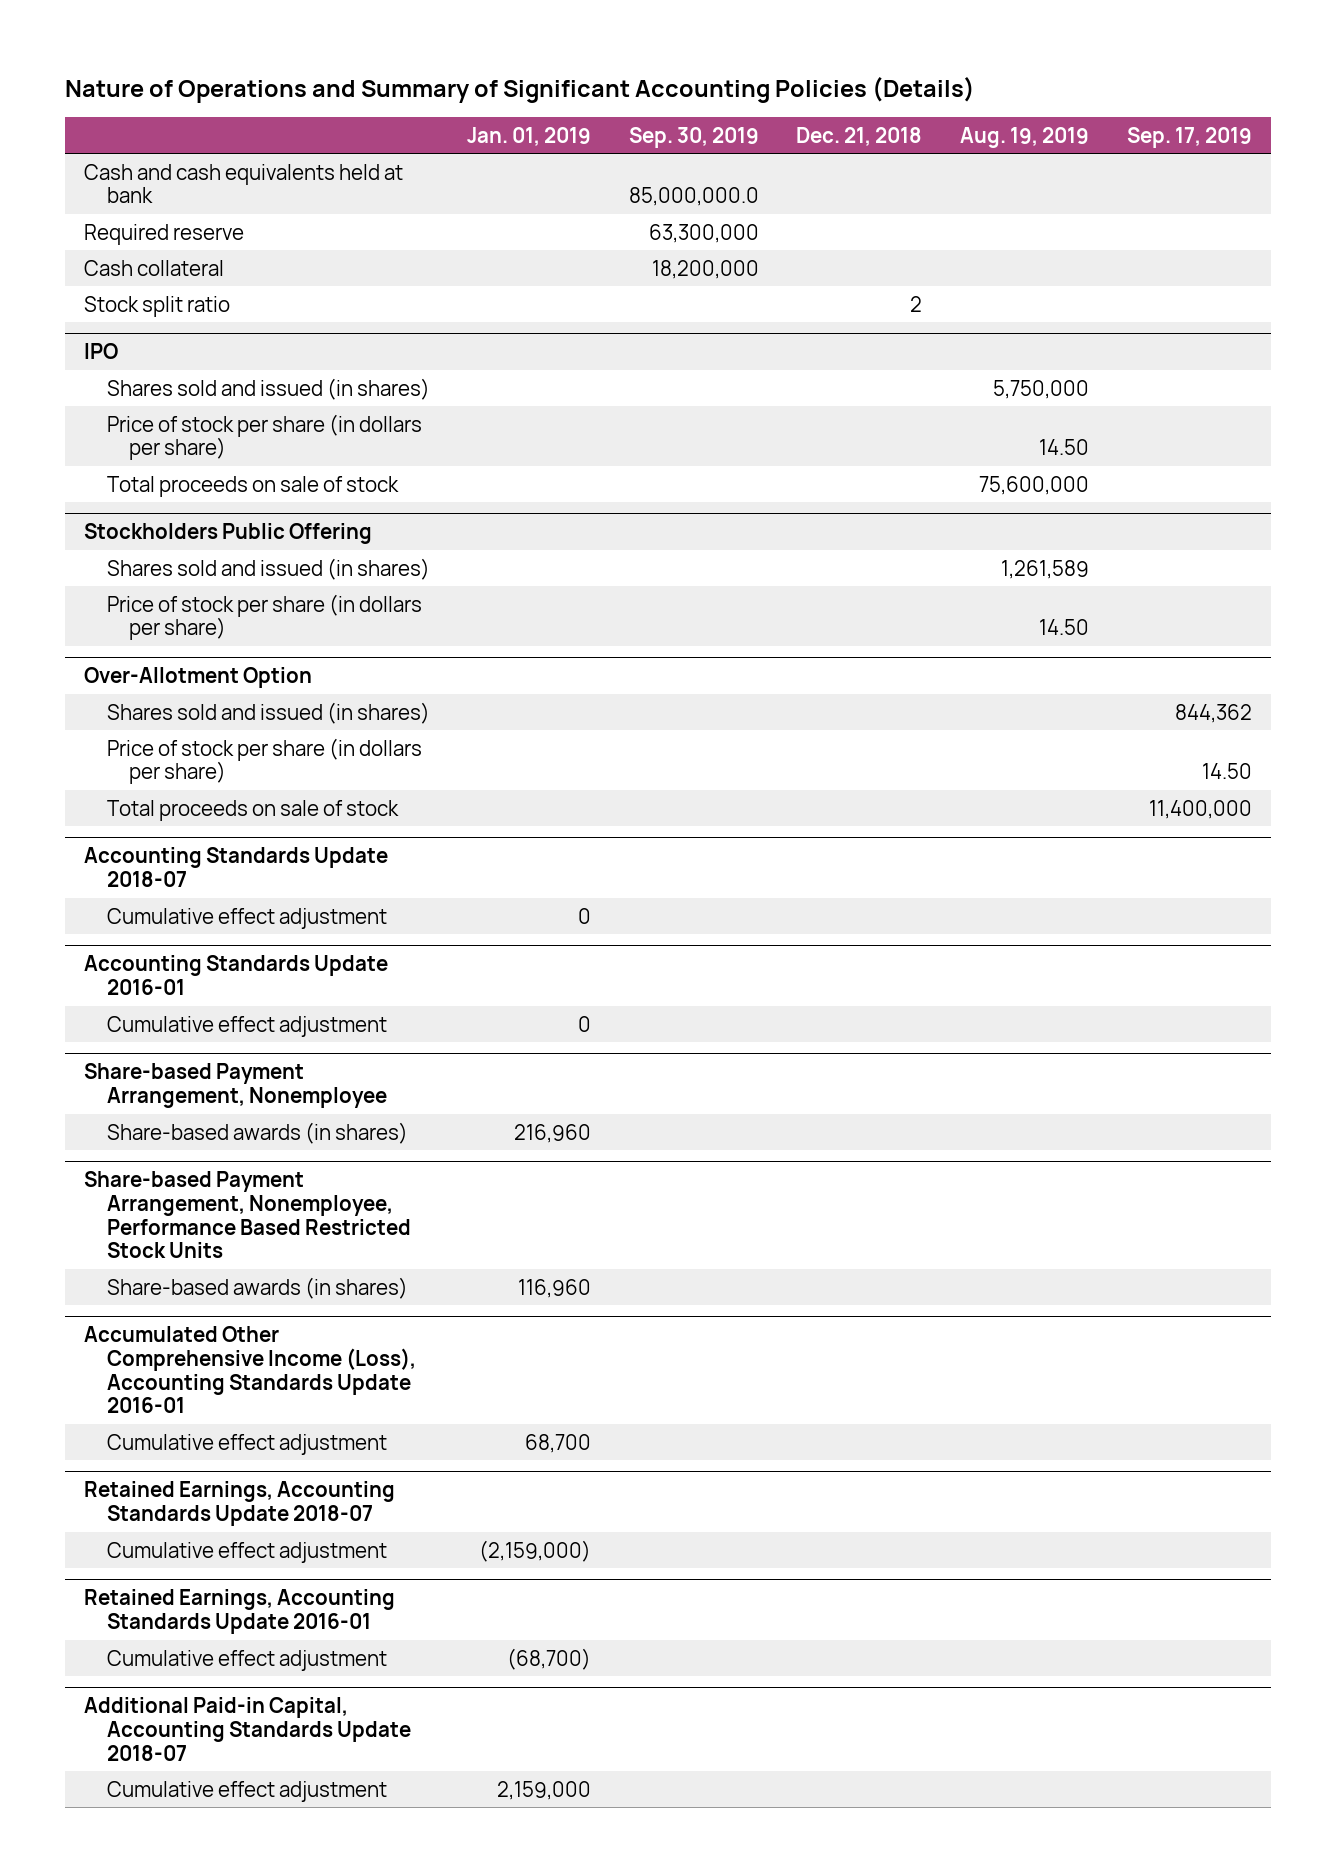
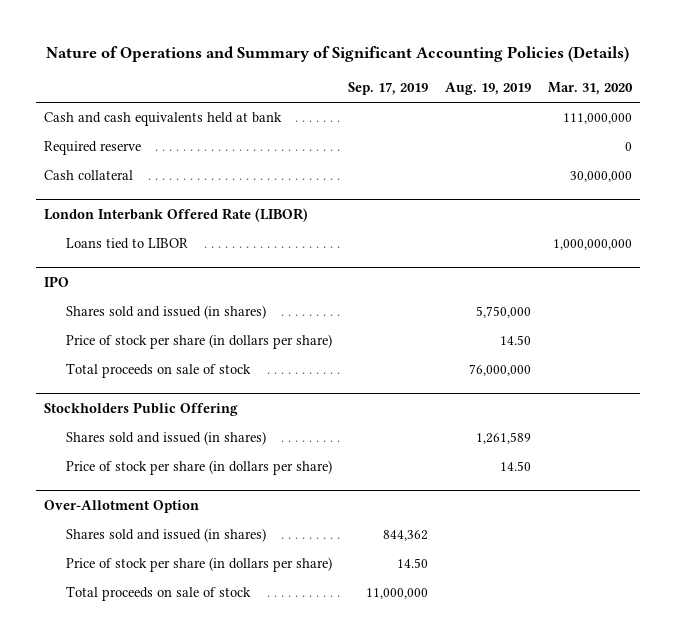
[467,126,592,146] Jan. 01, 2019 -> none
[628,126,759,148] Sep. 30, 2019 -> none
[796,126,923,146] Dec. 21, 2018 -> none
none -> [547,82,633,96] Mar. 31, 2020
[84,295,231,317] Stock split ratio -> none
none -> [44,207,309,222] London Interbank Offered Rate (LIBOR)
none -> [65,238,188,250] Loans tied to LIBOR
[979,475,1090,495] 75,600,000 -> [469,364,532,377] 76,000,000
[84,847,389,887] Accounting Standards Update 2018-07 -> none
[106,907,387,929] Cumulative effect adjustment -> none
[84,955,389,995] Accounting Standards Update 2016-01 -> none
[106,1015,387,1037] Cumulative effect adjustment -> none
[84,1063,387,1108] Share-based Payment Arrangement, Nonemployee -> none
[106,1121,408,1144] Share-based awards (in shares) -> none
[84,1171,411,1259] Share-based Payment Arrangement, Nonemployee, Performance Based Restricted Stock Units -> none
[106,1276,408,1299] Share-based awards (in shares) -> none
[84,1326,416,1414] Accumulated Other Comprehensive Income (Loss), Accounting Standards Update 2016-01 -> none
[106,1433,387,1455] Cumulative effect adjustment -> none
[84,1481,396,1526] Retained Earnings, Accounting Standards Update 2018-07 -> none
[106,1541,387,1563] Cumulative effect adjustment -> none
[84,1589,396,1634] Retained Earnings, Accounting Standards Update 2016-01 -> none
[106,1649,387,1671] Cumulative effect adjustment -> none
[84,1697,411,1761] Additional Paid-in Capital, Accounting Standards Update 2018-07 -> none
[106,1780,387,1802] Cumulative effect adjustment -> none
[1148,799,1252,819] 11,400,000 -> [366,588,429,600] 11,000,000

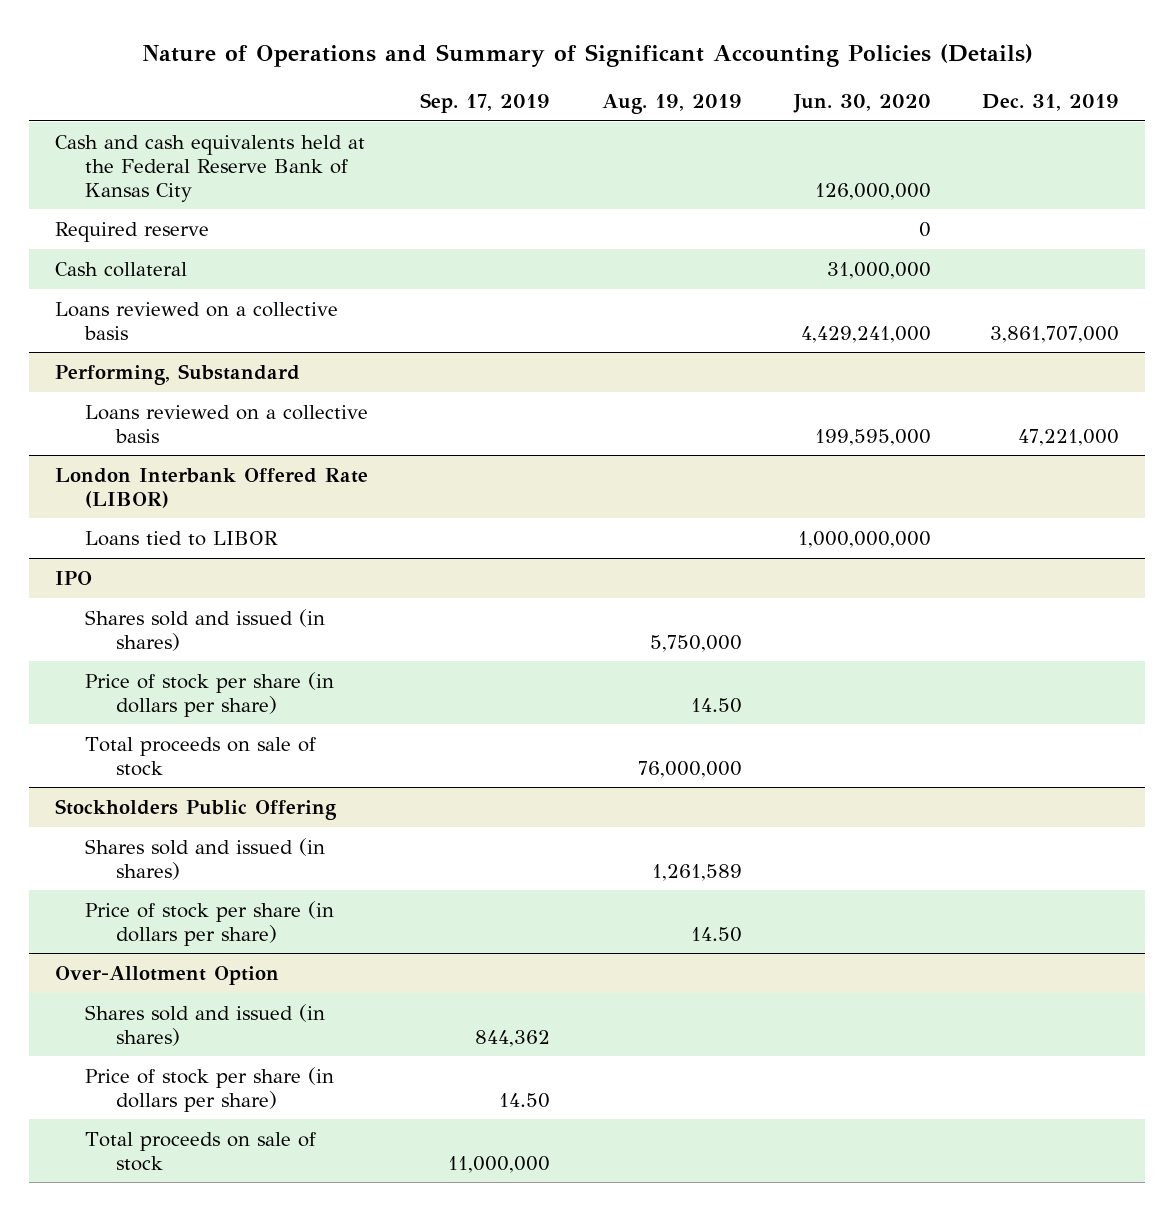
[547,82,633,96] Mar. 31, 2020 -> none
none -> [792,93,931,113] Jun. 30, 2020
none -> [982,93,1120,111] Dec. 31, 2019
[44,112,283,127] Cash and cash equivalents held at bank -> [54,134,365,202] Cash and cash equivalents held at the Federal Reserve Bank of Kansas City
none -> [54,301,338,340] Loans reviewed on a collective basis
none -> [54,363,300,385] Performing, Substandard
none -> [85,404,369,443] Loans reviewed on a collective basis

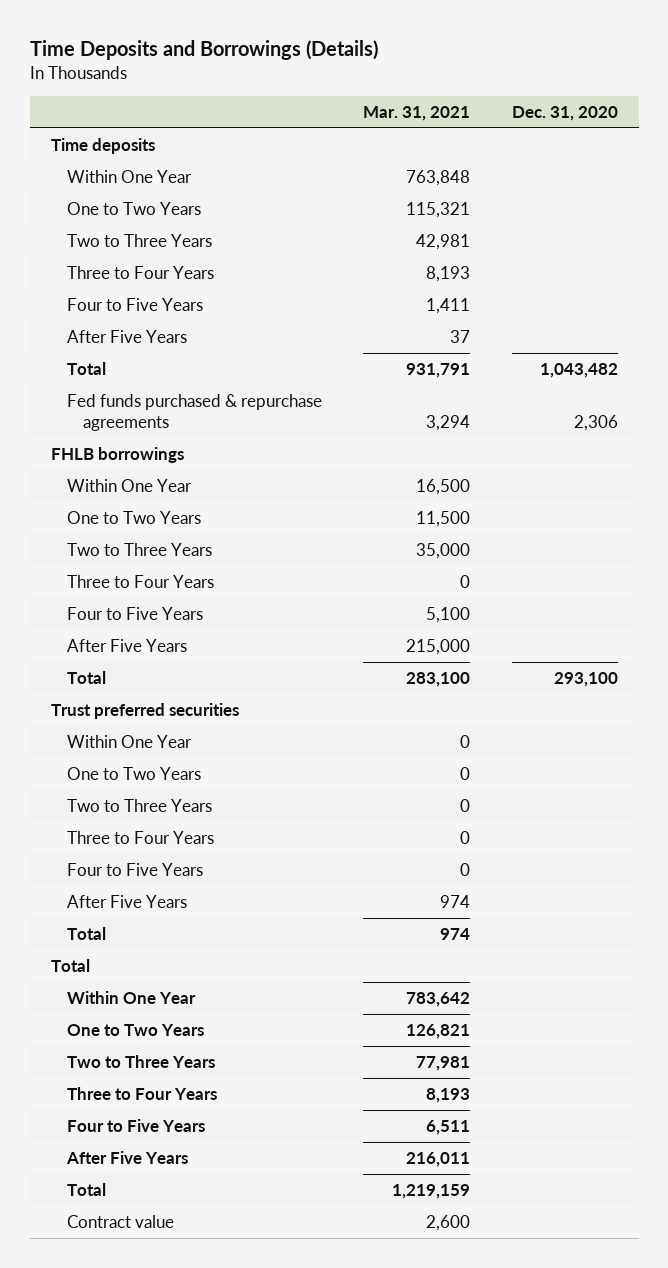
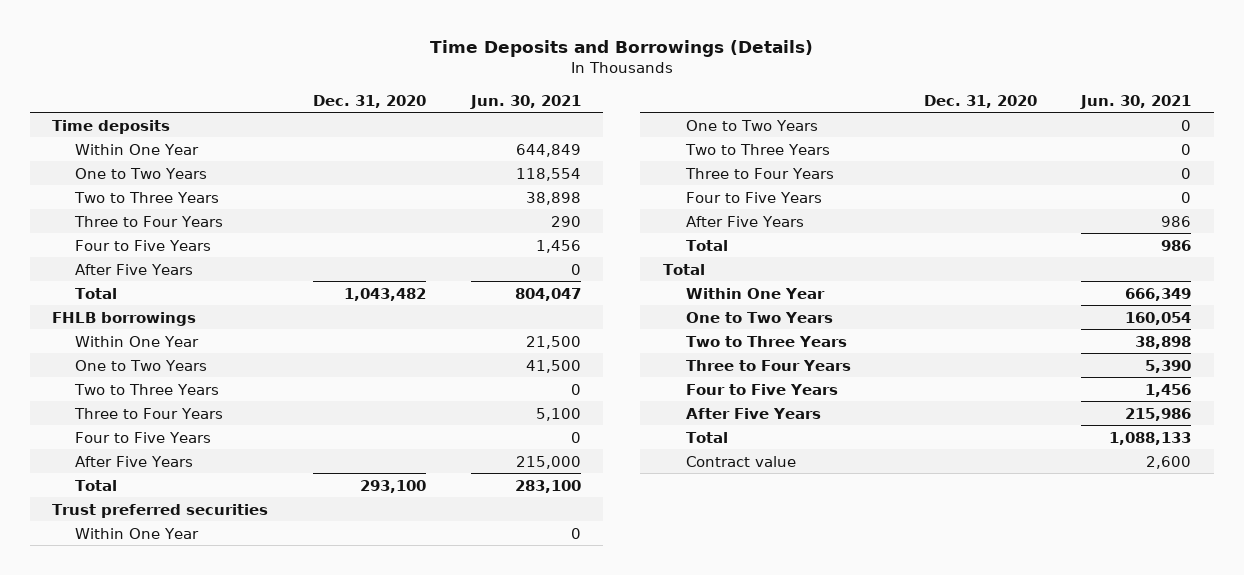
[363,106,471,122] Mar. 31, 2021 -> none
none -> [469,94,581,109] Jun. 30, 2021
[66,394,322,432] Fed funds purchased & repurchase agreements -> none

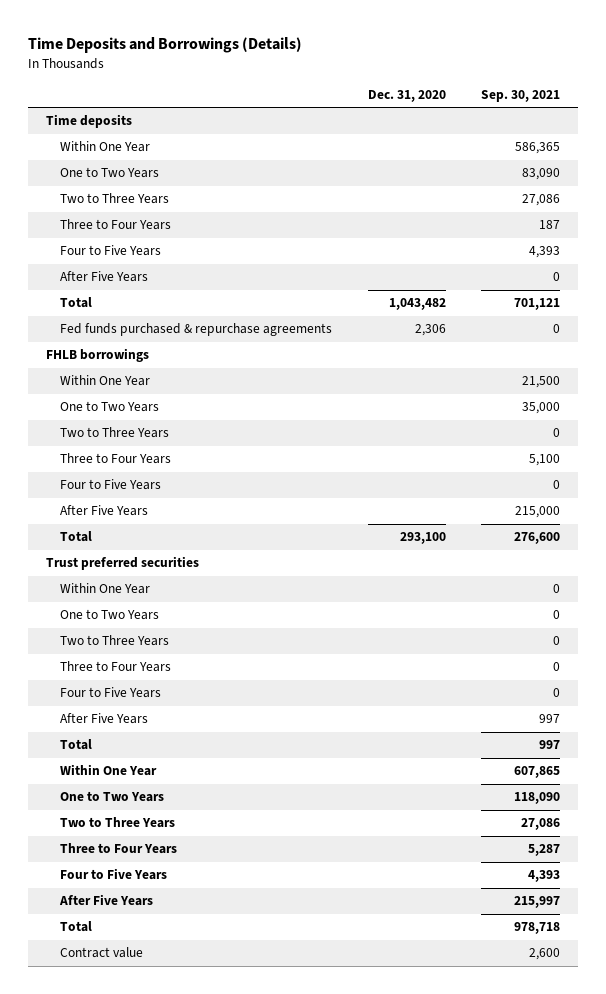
[469,94,581,109] Jun. 30, 2021 -> none
none -> [481,90,561,103] Sep. 30, 2021
none -> [60,323,333,337] Fed funds purchased & repurchase agreements
[662,263,705,275] Total -> none

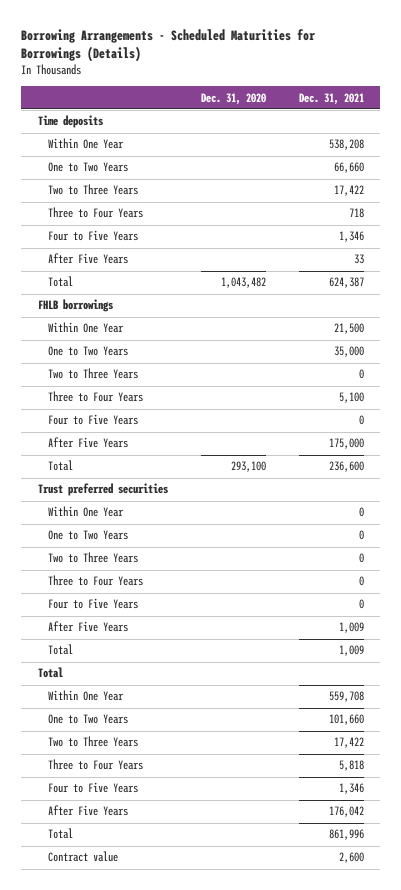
[27,37,302,54] Time Deposits and Borrowings (Details) -> [21,28,316,63] Borrowing Arrangements - Scheduled Maturities for Borrowings (Details)
[481,90,561,103] Sep. 30, 2021 -> none
none -> [298,92,364,105] Dec. 31, 2021
[60,323,333,337] Fed funds purchased & repurchase agreements -> none
none -> [37,667,63,679] Total

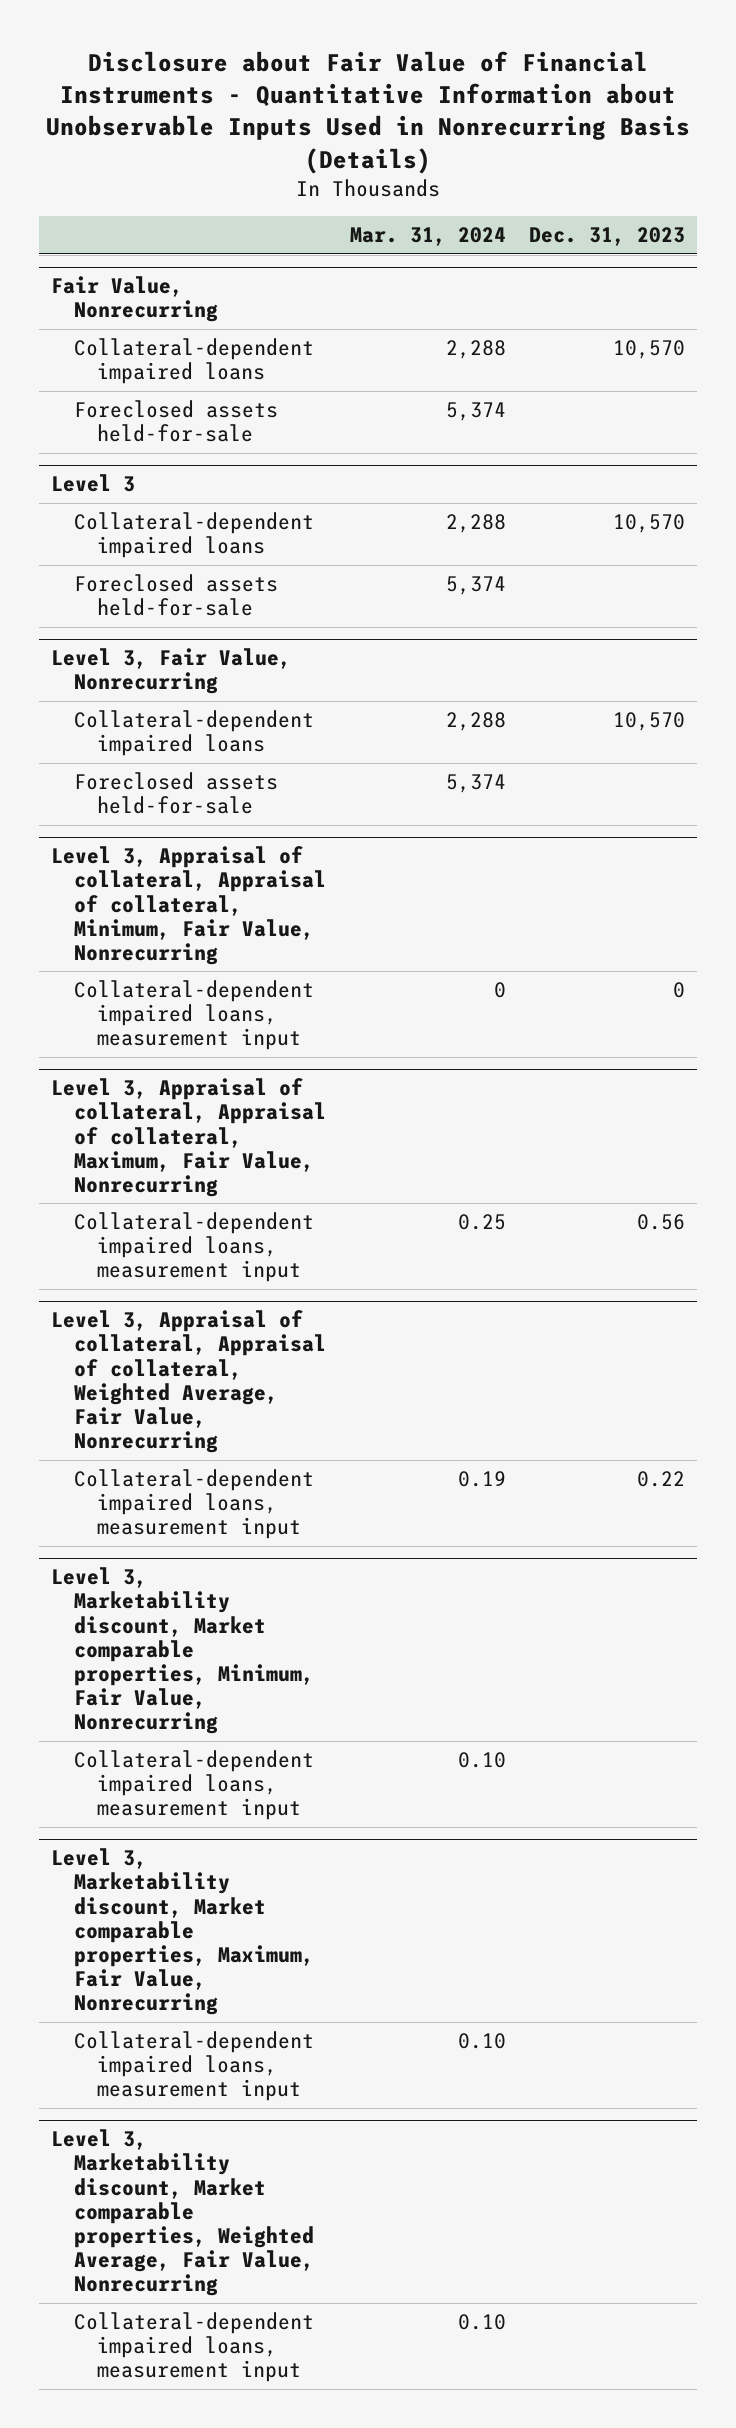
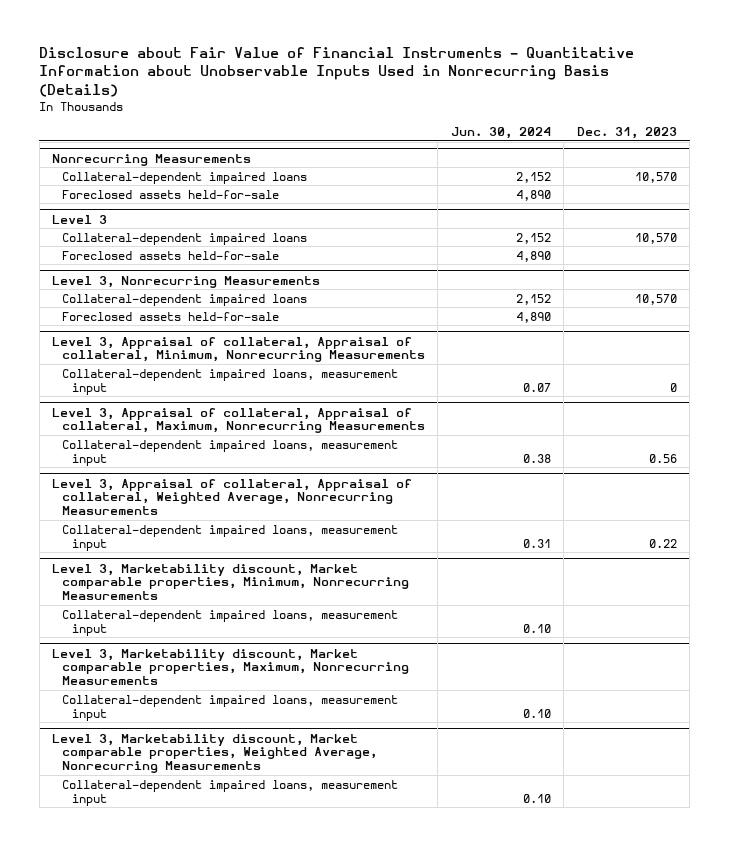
[349,227,506,247] Mar. 31, 2024 -> none
none -> [450,127,551,140] Jun. 30, 2024
[50,276,219,323] Fair Value, Nonrecurring -> [52,153,252,166] Nonrecurring Measurements
[50,648,291,695] Level 3, Fair Value, Nonrecurring -> [52,275,321,288] Level 3, Nonrecurring Measurements
[50,846,327,965] Level 3, Appraisal of collateral, Appraisal of collateral, Minimum, Fair Value, Nonrecurring -> [52,336,425,363] Level 3, Appraisal of collateral, Appraisal of collateral, Minimum, Nonrecurring Measurements
[50,1078,327,1197] Level 3, Appraisal of collateral, Appraisal of collateral, Maximum, Fair Value, Nonrecurring -> [52,407,425,434] Level 3, Appraisal of collateral, Appraisal of collateral, Maximum, Nonrecurring Measurements
[50,1310,327,1454] Level 3, Appraisal of collateral, Appraisal of collateral, Weighted Average, Fair Value, Nonrecurring -> [52,478,413,516] Level 3, Appraisal of collateral, Appraisal of collateral, Weighted Average, Nonrecurring Measurements
[50,1567,315,1735] Level 3, Marketability discount, Market comparable properties, Minimum, Fair Value, Nonrecurring -> [52,563,409,601] Level 3, Marketability discount, Market comparable properties, Minimum, Nonrecurring Measurements
[50,1848,315,2016] Level 3, Marketability discount, Market comparable properties, Maximum, Fair Value, Nonrecurring -> [52,648,409,686] Level 3, Marketability discount, Market comparable properties, Maximum, Nonrecurring Measurements
[50,2129,315,2297] Level 3, Marketability discount, Market comparable properties, Weighted Average, Fair Value, Nonrecurring -> [52,733,377,774] Level 3, Marketability discount, Market comparable properties, Weighted Average, Nonrecurring Measurements

